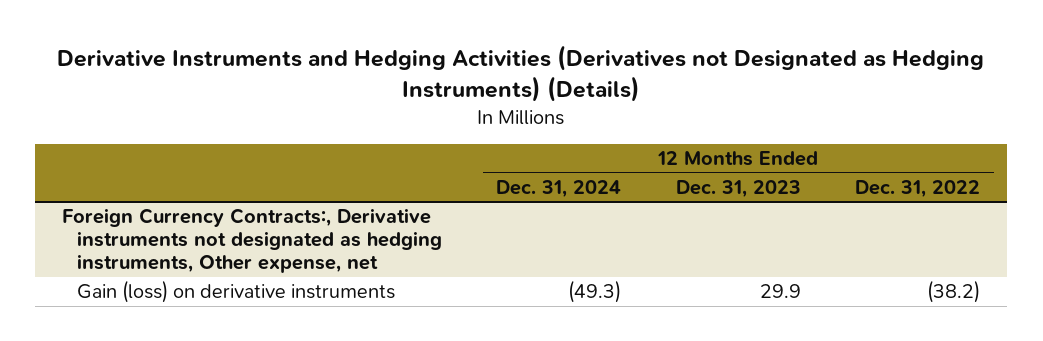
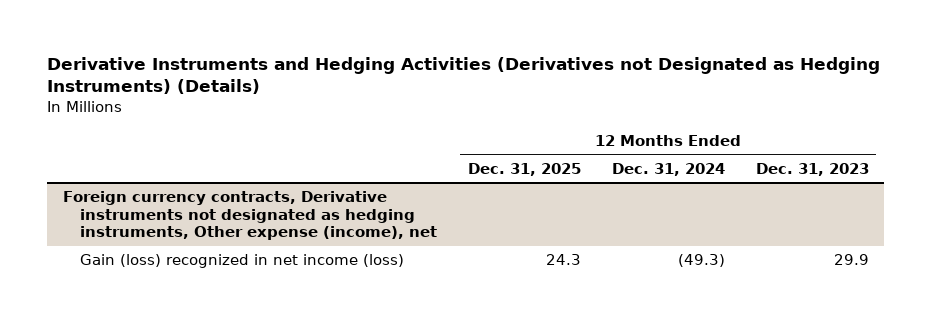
[855,179,981,198] Dec. 31, 2022 -> none
none -> [467,162,581,176] Dec. 31, 2025
[62,208,443,274] Foreign Currency Contracts:, Derivative instruments not designated as hedging instruments, Other expense, net -> [62,191,437,241] Foreign currency contracts, Derivative instruments not designated as hedging instruments, Other expense (income), net
[77,280,396,304] Gain (loss) on derivative instruments -> [79,254,404,269] Gain (loss) recognized in net income (loss)

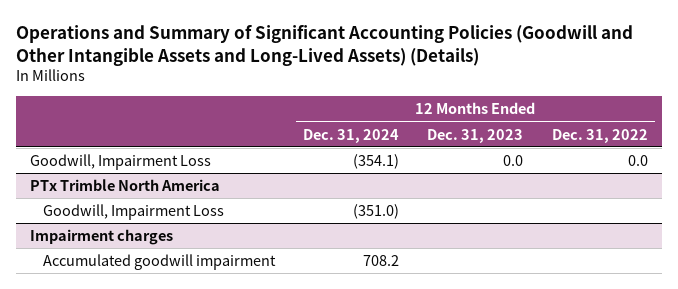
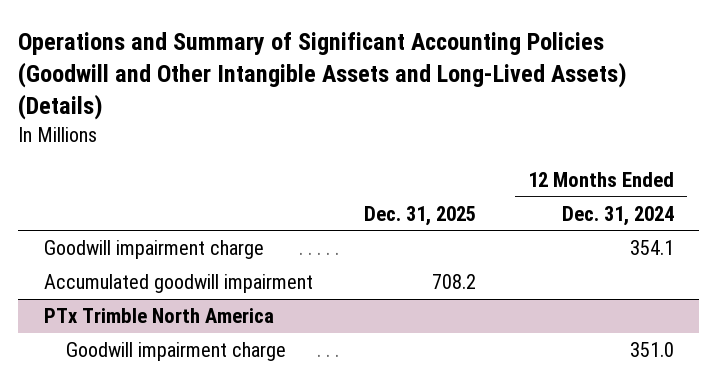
[427,128,524,143] Dec. 31, 2023 -> none
[551,128,648,143] Dec. 31, 2022 -> none
none -> [364,205,477,226] Dec. 31, 2025
[30,154,212,171] Goodwill, Impairment Loss -> [43,240,264,260] Goodwill impairment charge
[352,154,399,170] (354.1) -> [629,240,674,256] 354.1
none -> [43,274,313,294] Accumulated goodwill impairment
[30,229,174,246] Impairment charges -> none
[42,254,276,271] Accumulated goodwill impairment -> none
[42,204,224,221] Goodwill, Impairment Loss -> [65,342,286,362] Goodwill impairment charge
[352,204,399,220] (351.0) -> [629,342,674,358] 351.0

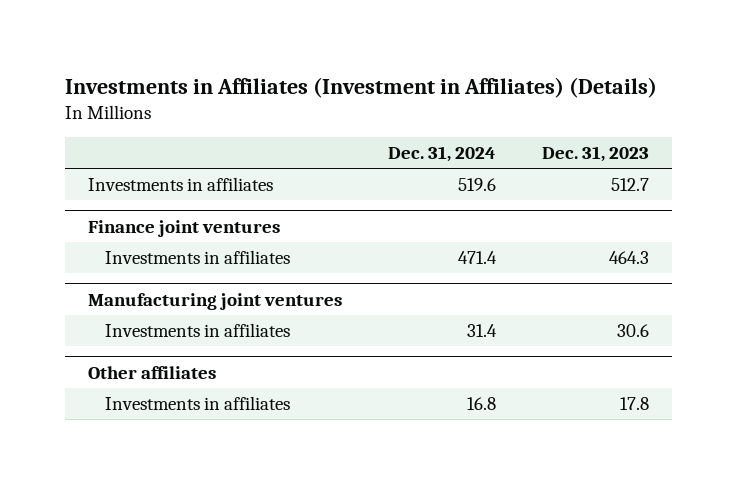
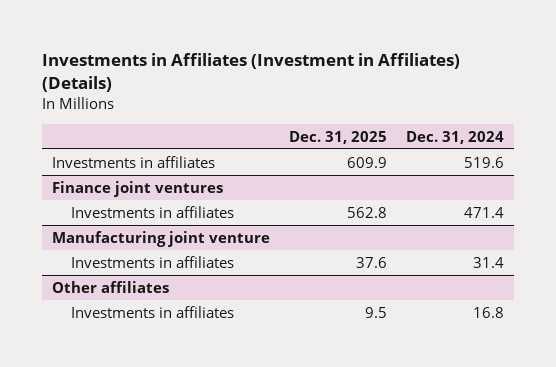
[541,146,649,163] Dec. 31, 2023 -> none
none -> [289,130,388,144] Dec. 31, 2025
[87,292,342,310] Manufacturing joint ventures -> [51,230,270,247] Manufacturing joint venture

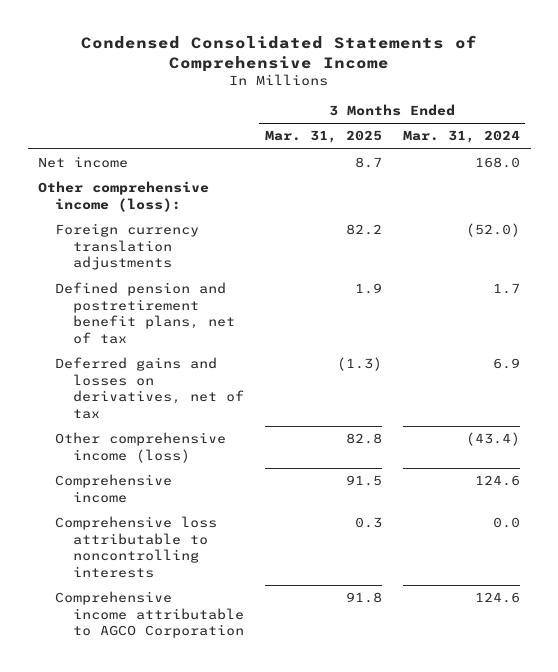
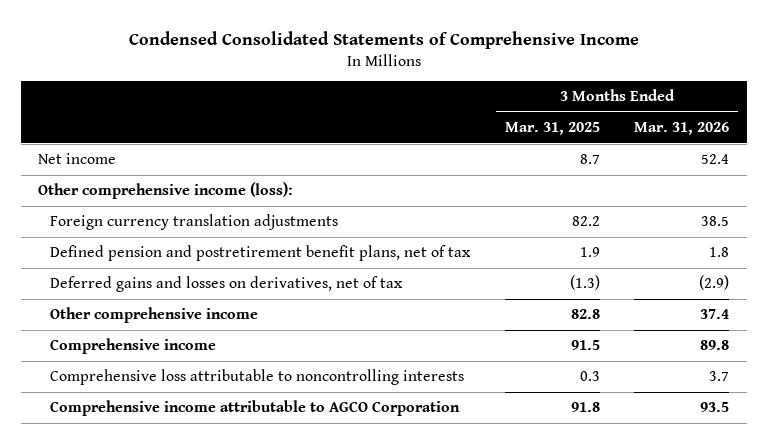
[403,130,521,144] Mar. 31, 2024 -> none
none -> [634,122,730,136] Mar. 31, 2026
[55,432,227,463] Other comprehensive income (loss) -> [50,307,259,324] Other comprehensive income

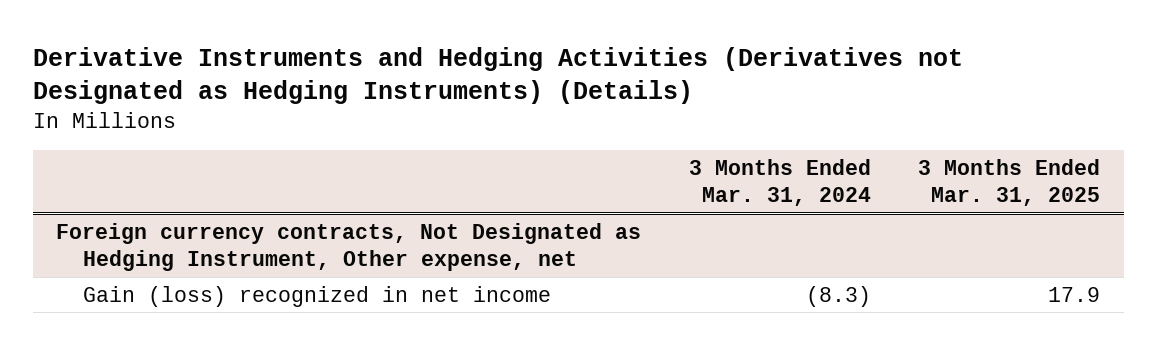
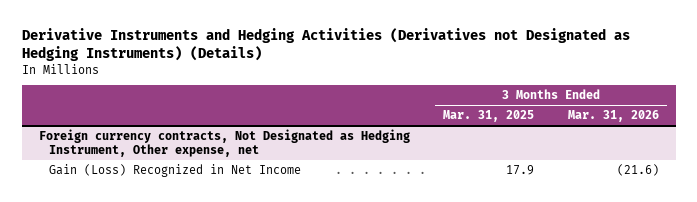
[688,158,871,207] 3 Months Ended Mar. 31, 2024 -> none
none -> [567,110,659,123] Mar. 31, 2026
[82,285,551,307] Gain (loss) recognized in net income -> [49,164,302,178] Gain (Loss) Recognized in Net Income

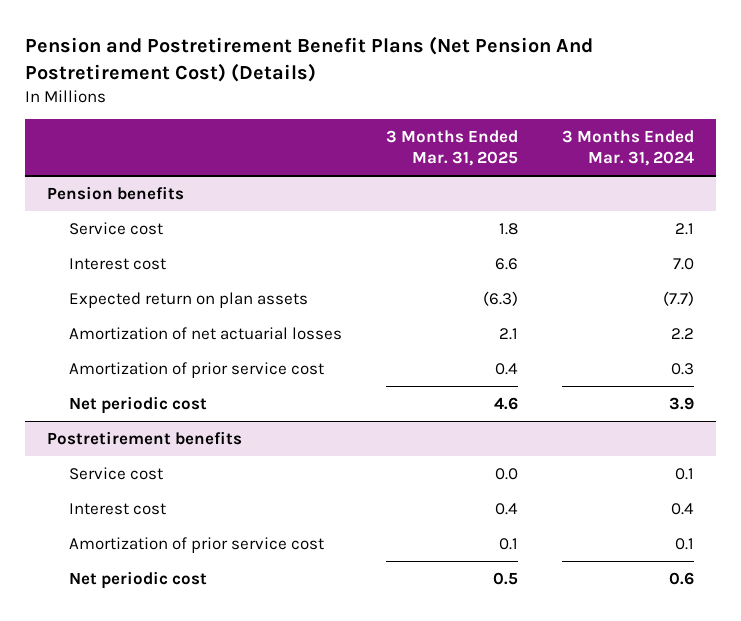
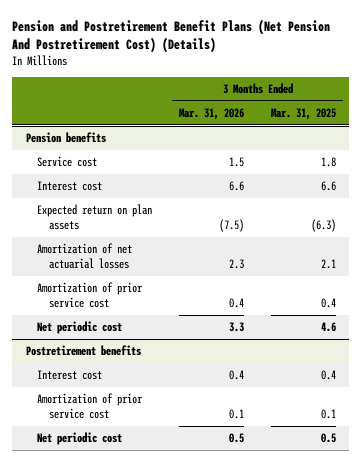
[561,130,694,167] 3 Months Ended Mar. 31, 2024 -> none
none -> [179,107,245,120] Mar. 31, 2026
[69,466,164,480] Service cost -> none

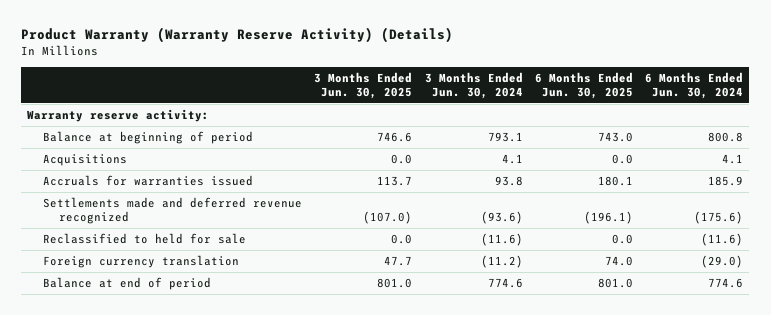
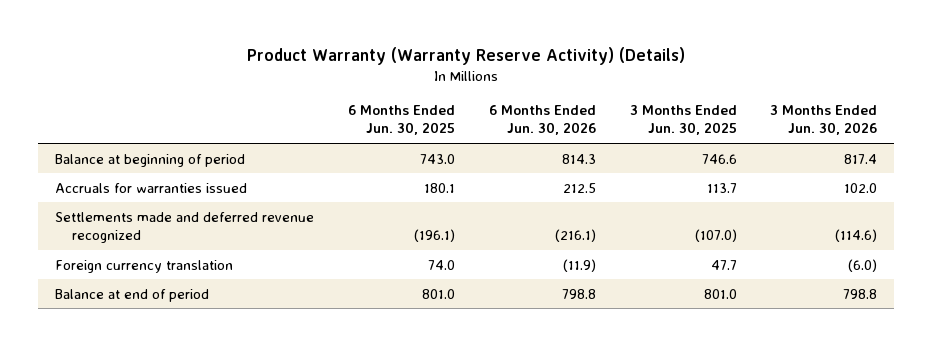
[424,71,523,99] 3 Months Ended Jun. 30, 2024 -> none
[645,71,744,99] 6 Months Ended Jun. 30, 2024 -> none
none -> [488,105,596,136] 6 Months Ended Jun. 30, 2026
none -> [770,105,878,136] 3 Months Ended Jun. 30, 2026
[27,109,210,123] Warranty reserve activity: -> none
[42,154,127,167] Acquisitions -> none
[42,233,246,245] Reclassified to held for sale -> none

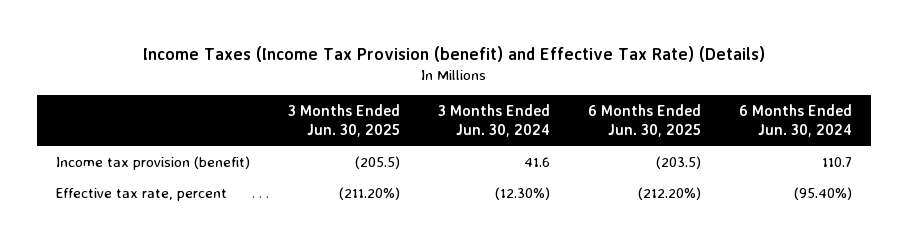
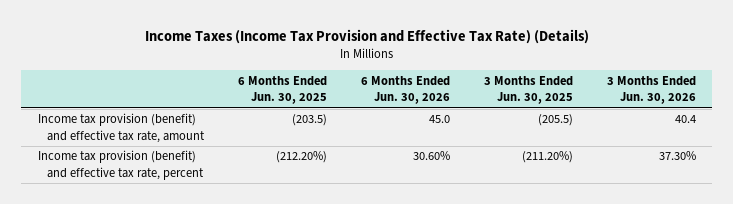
[142,45,765,62] Income Taxes (Income Tax Provision (benefit) and Effective Tax Rate) (Details) -> [144,28,589,44] Income Taxes (Income Tax Provision and Effective Tax Rate) (Details)
[437,103,550,137] 3 Months Ended Jun. 30, 2024 -> none
[738,103,852,137] 6 Months Ended Jun. 30, 2024 -> none
none -> [360,75,450,105] 6 Months Ended Jun. 30, 2026
none -> [606,75,696,105] 3 Months Ended Jun. 30, 2026
[55,155,250,170] Income tax provision (benefit) -> [37,113,205,143] Income tax provision (benefit) and effective tax rate, amount
[55,187,227,201] Effective tax rate, percent -> [37,150,204,180] Income tax provision (benefit) and effective tax rate, percent

